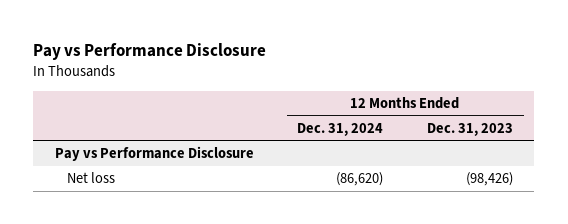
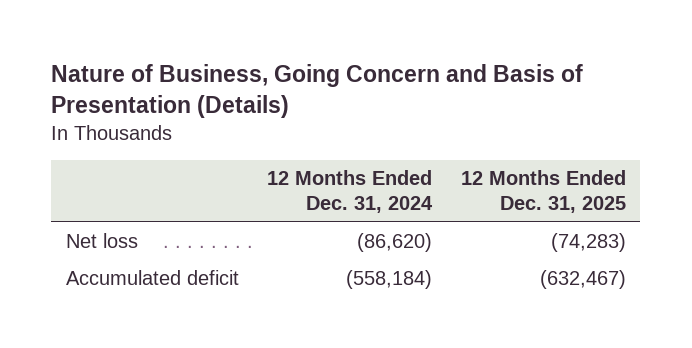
[33,43,267,61] Pay vs Performance Disclosure -> [51,64,584,119] Nature of Business, Going Concern and Basis of Presentation (Details)
[426,122,513,136] Dec. 31, 2023 -> none
none -> [461,170,627,214] 12 Months Ended Dec. 31, 2025
[55,146,255,162] Pay vs Performance Disclosure -> none
none -> [65,270,239,286] Accumulated deficit

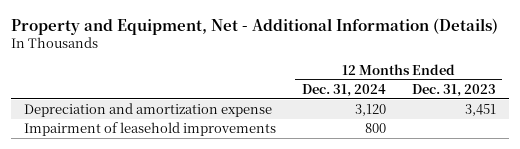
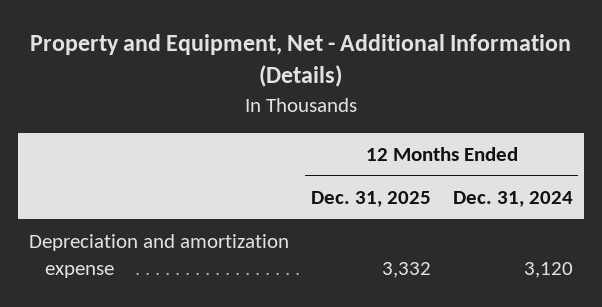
[411,84,496,98] Dec. 31, 2023 -> none
none -> [310,191,431,208] Dec. 31, 2025
[23,122,276,137] Impairment of leasehold improvements -> none

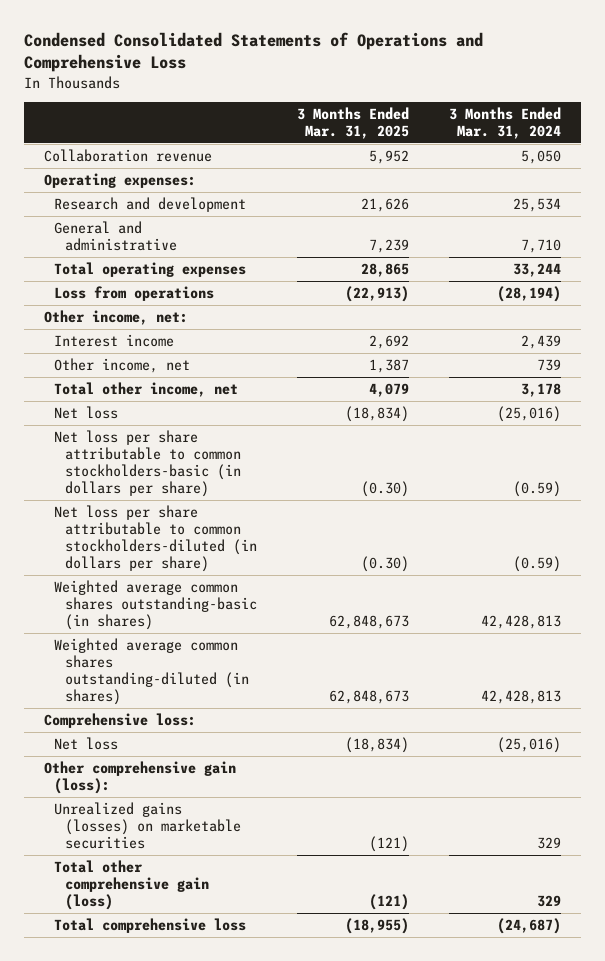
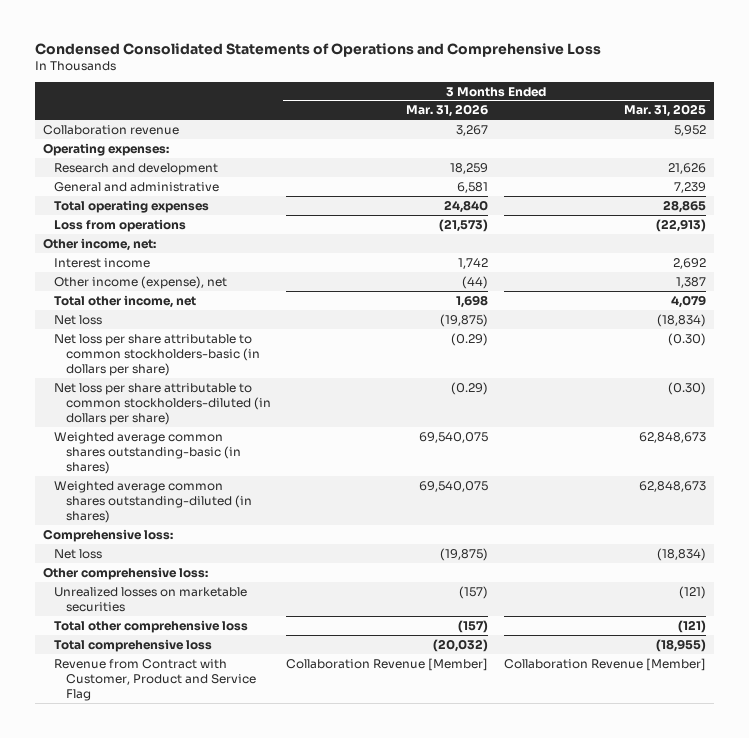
[448,106,561,139] 3 Months Ended Mar. 31, 2024 -> none
none -> [406,104,489,118] Mar. 31, 2026
[54,357,191,373] Other income, net -> [54,275,228,289] Other income (expense), net
[44,760,237,794] Other comprehensive gain (loss): -> [42,566,208,580] Other comprehensive loss:
[54,801,241,850] Unrealized gains (losses) on marketable securities -> [54,586,248,612] Unrealized losses on marketable securities
[54,859,209,911] Total other comprehensive gain (loss) -> [54,619,249,633] Total other comprehensive loss
none -> [54,658,256,702] Revenue from Contract with Customer, Product and Service Flag

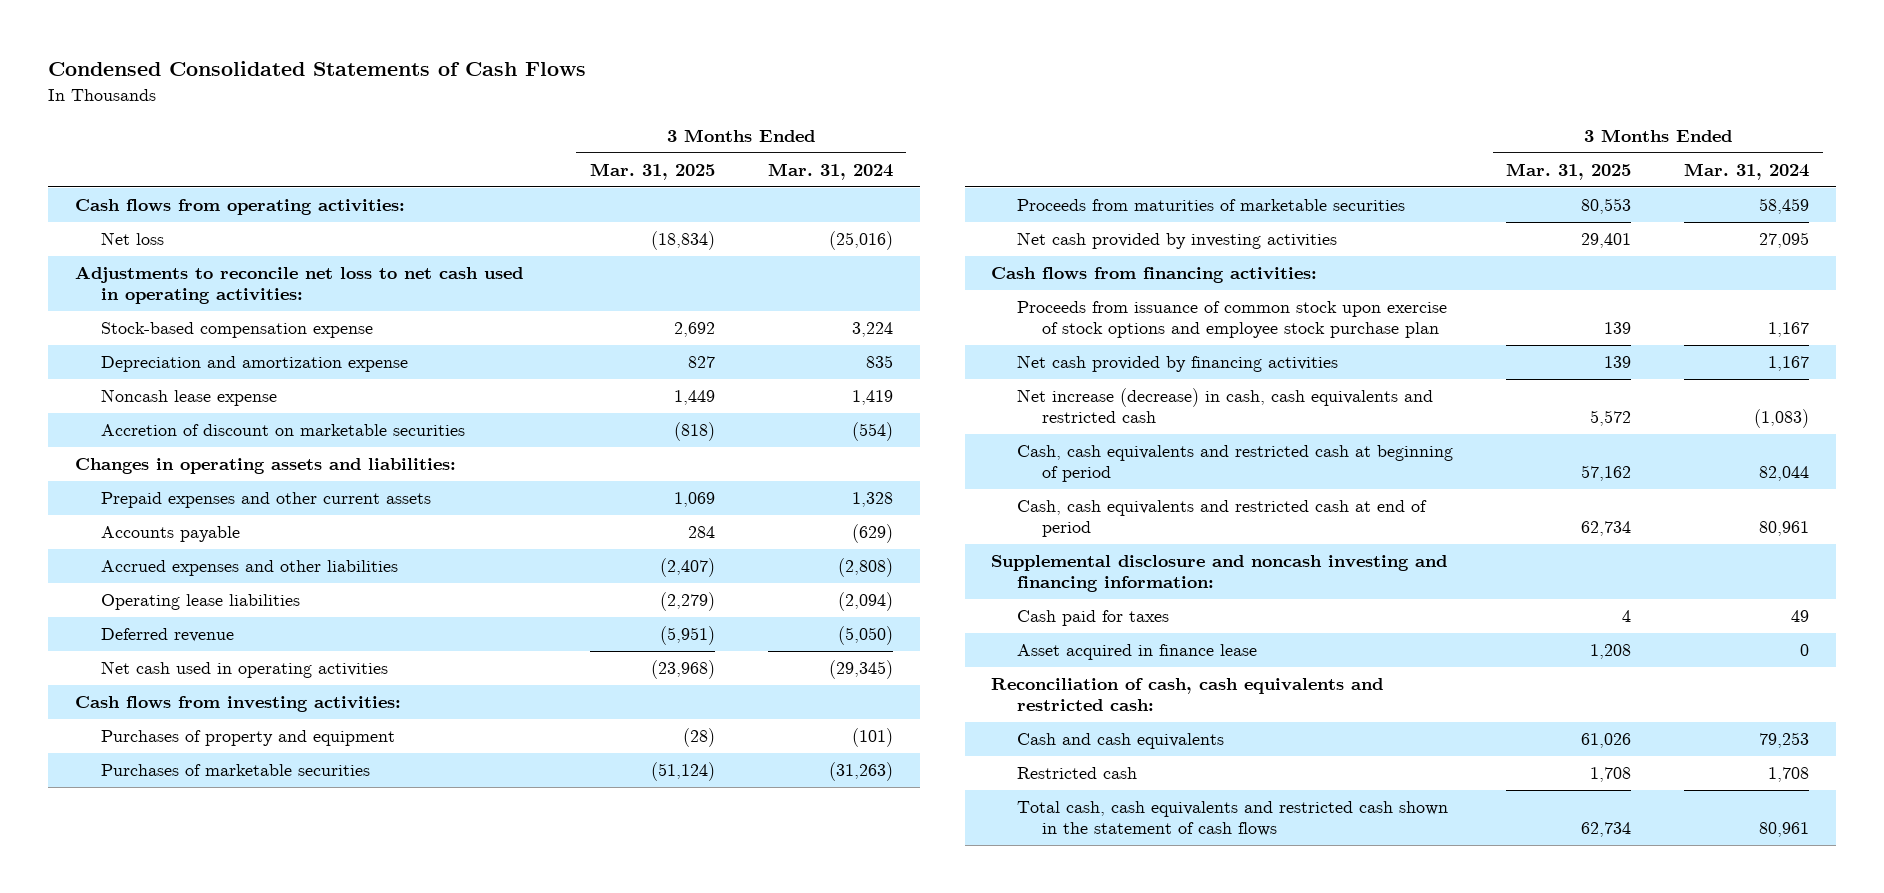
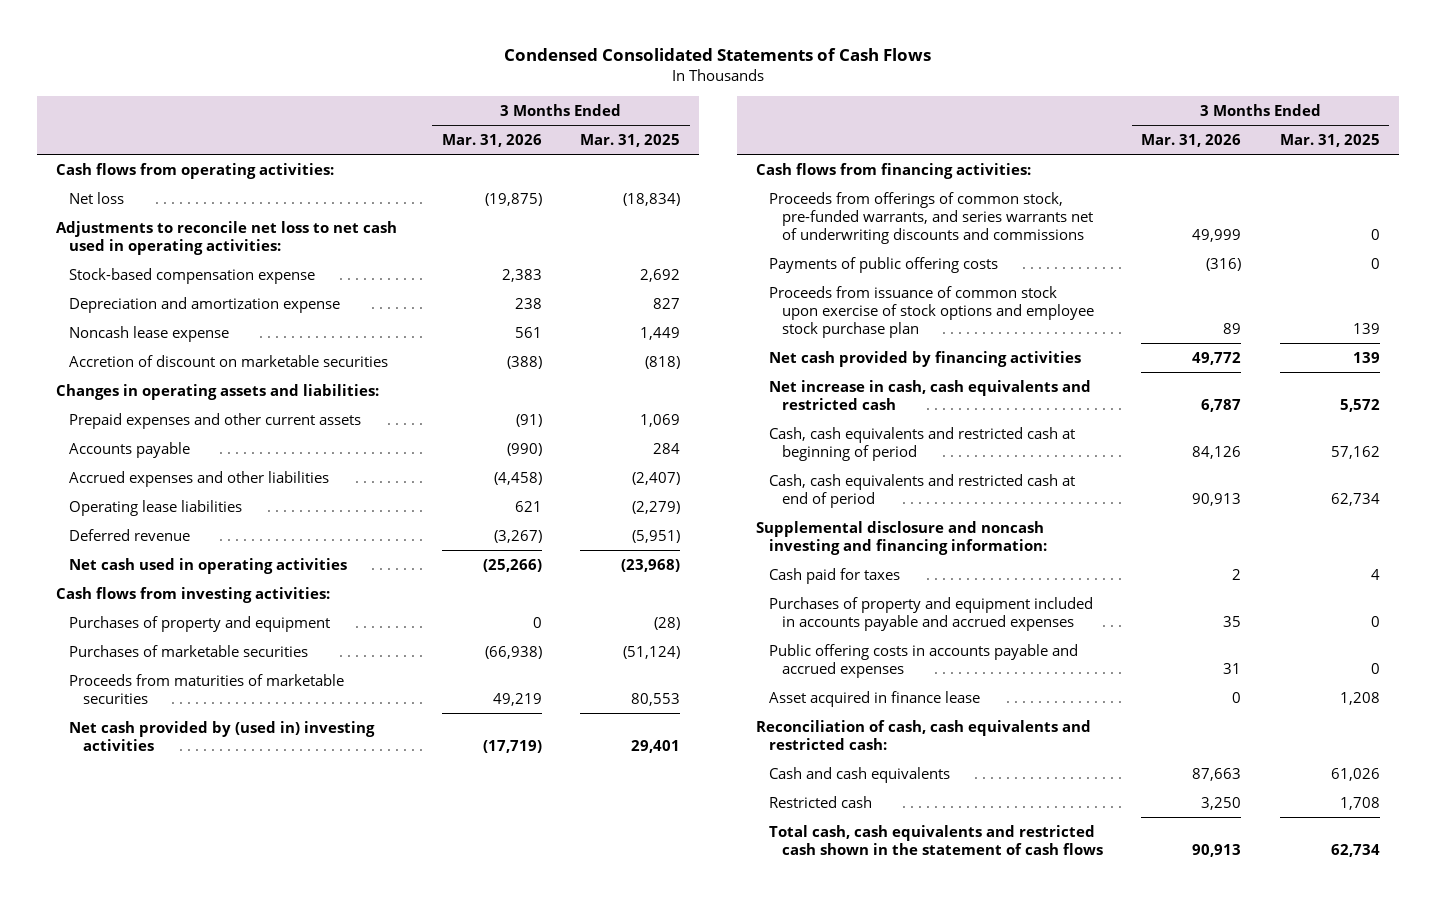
[767,162,893,180] Mar. 31, 2024 -> none
none -> [441,133,542,147] Mar. 31, 2026
[1016,232,1337,250] Net cash provided by investing activities -> [69,720,376,752] Net cash provided by (used in) investing activities
none -> [768,191,1094,245] Proceeds from offerings of common stock, pre-funded warrants, and series warrants net of underwriting discounts and commissions
none -> [768,256,998,273] Payments of public offering costs
[1016,388,1433,424] Net increase (decrease) in cash, cash equivalents and restricted cash -> [768,379,1091,411] Net increase in cash, cash equivalents and restricted cash
none -> [768,596,1093,632] Purchases of property and equipment included in accounts payable and accrued expenses
none -> [768,643,1078,679] Public offering costs in accounts payable and accrued expenses

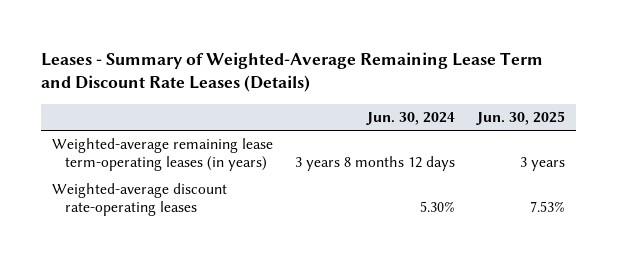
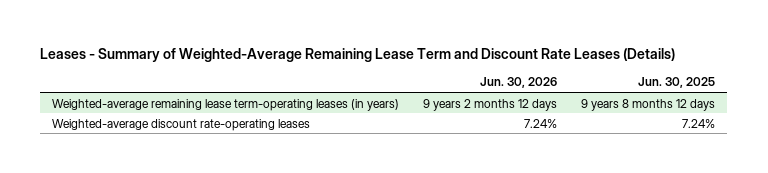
[366,111,456,125] Jun. 30, 2024 -> none
none -> [480,77,558,89] Jun. 30, 2026
[520,157,566,172] 3 years -> [581,98,716,111] 9 years 8 months 12 days
[530,201,566,213] 7.53% -> [682,118,716,128] 7.24%

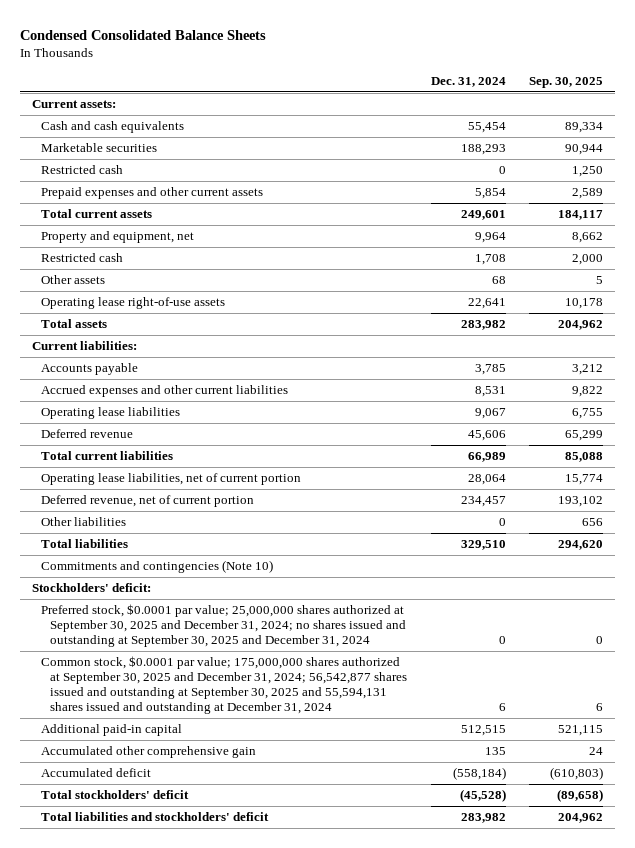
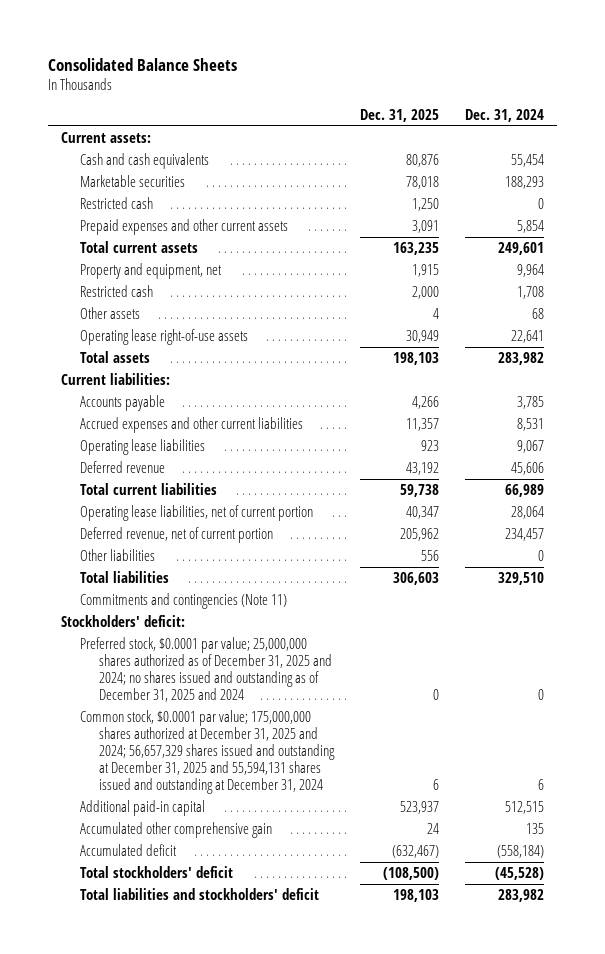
[20,30,267,41] Condensed Consolidated Balance Sheets -> [48,57,238,71] Consolidated Balance Sheets
[529,77,604,89] Sep. 30, 2025 -> none
none -> [360,109,440,123] Dec. 31, 2025
[41,560,274,574] Commitments and contingencies (Note 10) -> [80,592,288,609] Commitments and contingencies (Note 11)
[41,604,407,648] Preferred stock, $0.0001 par value; 25,000,000 shares authorized at September 30, 2025 and December 31, 2024; no shares issued and outstanding at September 30, 2025 and December 31, 2024 -> [80,636,333,703] Preferred stock, $0.0001 par value; 25,000,000 shares authorized as of December 31, 2025 and 2024; no shares issued and outstanding as of December 31, 2025 and 2024
[41,656,408,715] Common stock, $0.0001 par value; 175,000,000 shares authorized at September 30, 2025 and December 31, 2024; 56,542,877 shares issued and outstanding at September 30, 2025 and 55,594,131 shares issued and outstanding at December 31, 2024 -> [80,709,336,795] Common stock, $0.0001 par value; 175,000,000 shares authorized at December 31, 2025 and 2024; 56,657,329 shares issued and outstanding at December 31, 2025 and 55,594,131 shares issued and outstanding at December 31, 2024

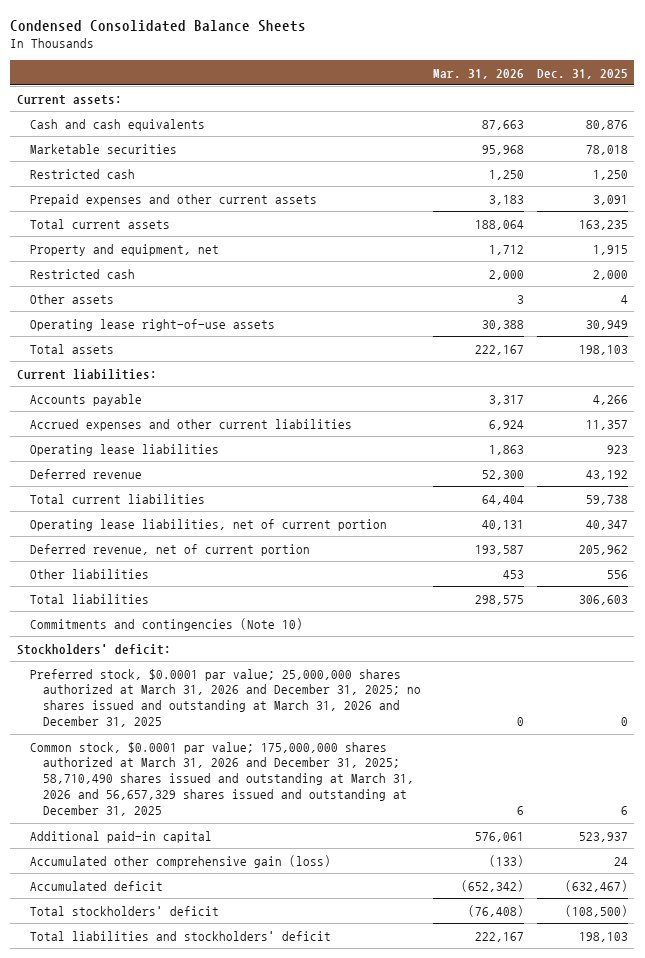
[48,57,238,71] Consolidated Balance Sheets -> [10,20,307,33] Condensed Consolidated Balance Sheets
[465,109,545,123] Dec. 31, 2024 -> none
none -> [433,68,525,79] Mar. 31, 2026
[80,592,288,609] Commitments and contingencies (Note 11) -> [29,617,303,631] Commitments and contingencies (Note 10)
[80,636,333,703] Preferred stock, $0.0001 par value; 25,000,000 shares authorized as of December 31, 2025 and 2024; no shares issued and outstanding as of December 31, 2025 and 2024 -> [29,668,421,728] Preferred stock, $0.0001 par value; 25,000,000 shares authorized at March 31, 2026 and December 31, 2025; no shares issued and outstanding at March 31, 2026 and December 31, 2025
[80,709,336,795] Common stock, $0.0001 par value; 175,000,000 shares authorized at December 31, 2025 and 2024; 56,657,329 shares issued and outstanding at December 31, 2025 and 55,594,131 shares issued and outstanding at December 31, 2024 -> [29,741,414,817] Common stock, $0.0001 par value; 175,000,000 shares authorized at March 31, 2026 and December 31, 2025; 58,710,490 shares issued and outstanding at March 31, 2026 and 56,657,329 shares issued and outstanding at December 31, 2025
[80,821,273,838] Accumulated other comprehensive gain -> [29,854,331,868] Accumulated other comprehensive gain (loss)

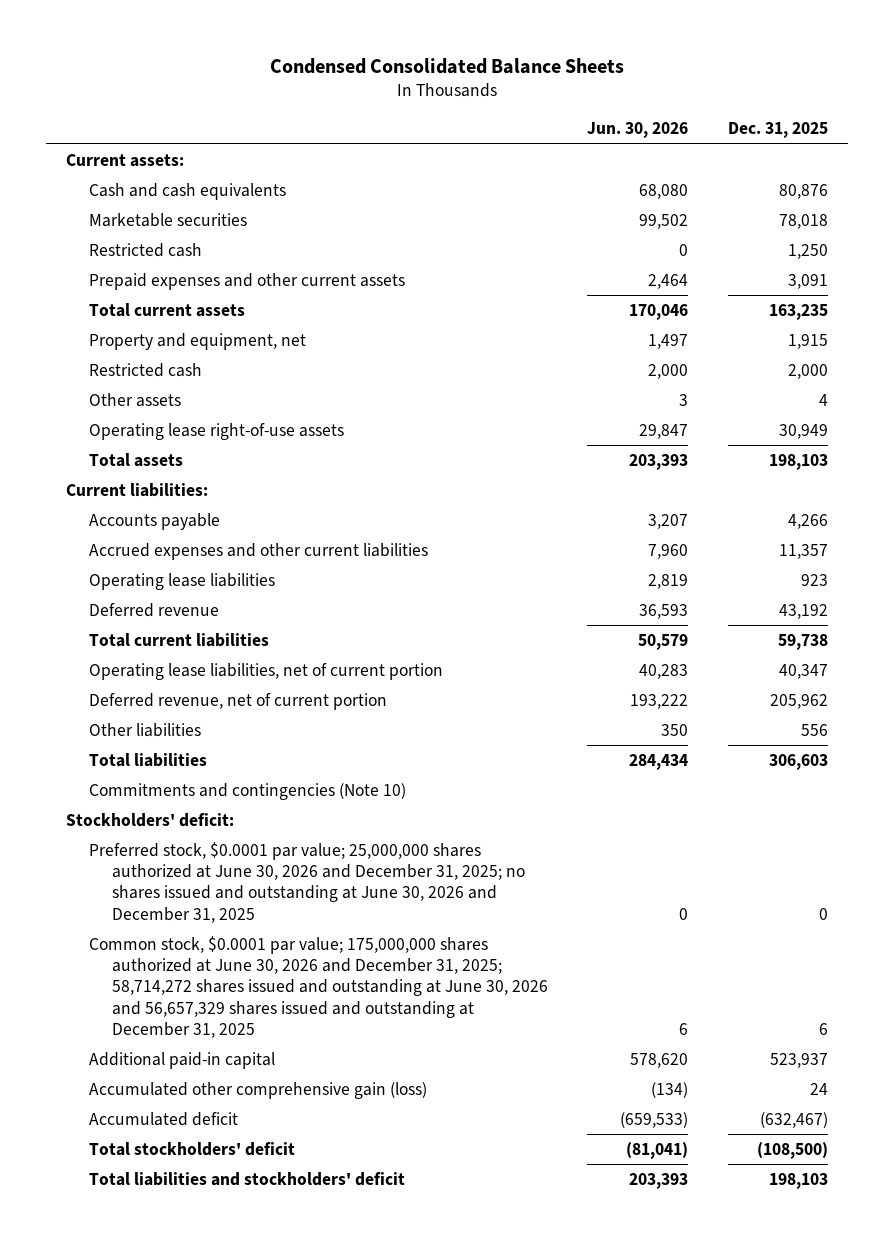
[433,68,525,79] Mar. 31, 2026 -> none
none -> [587,122,689,139] Jun. 30, 2026
[29,668,421,728] Preferred stock, $0.0001 par value; 25,000,000 shares authorized at March 31, 2026 and December 31, 2025; no shares issued and outstanding at March 31, 2026 and December 31, 2025 -> [88,841,525,923] Preferred stock, $0.0001 par value; 25,000,000 shares authorized at June 30, 2026 and December 31, 2025; no shares issued and outstanding at June 30, 2026 and December 31, 2025
[29,741,414,817] Common stock, $0.0001 par value; 175,000,000 shares authorized at March 31, 2026 and December 31, 2025; 58,710,490 shares issued and outstanding at March 31, 2026 and 56,657,329 shares issued and outstanding at December 31, 2025 -> [88,935,548,1038] Common stock, $0.0001 par value; 175,000,000 shares authorized at June 30, 2026 and December 31, 2025; 58,714,272 shares issued and outstanding at June 30, 2026 and 56,657,329 shares issued and outstanding at December 31, 2025

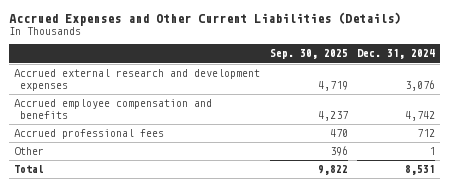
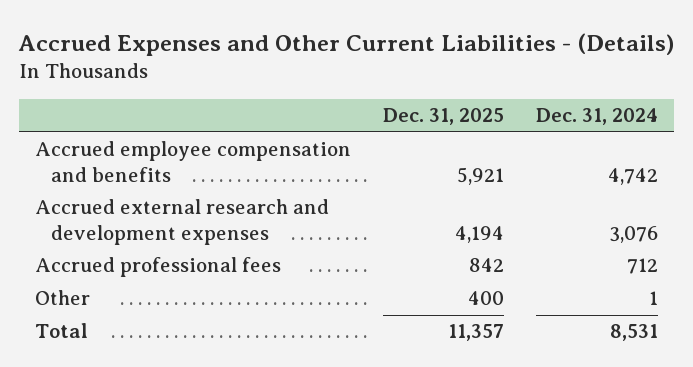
[9,12,402,27] Accrued Expenses and Other Current Liabilities (Details) -> [17,32,674,56] Accrued Expenses and Other Current Liabilities - (Details)
[269,49,348,60] Sep. 30, 2025 -> none
none -> [383,108,505,126] Dec. 31, 2025
[13,69,260,91] Accrued external research and development expenses -> [34,199,329,246] Accrued external research and development expenses

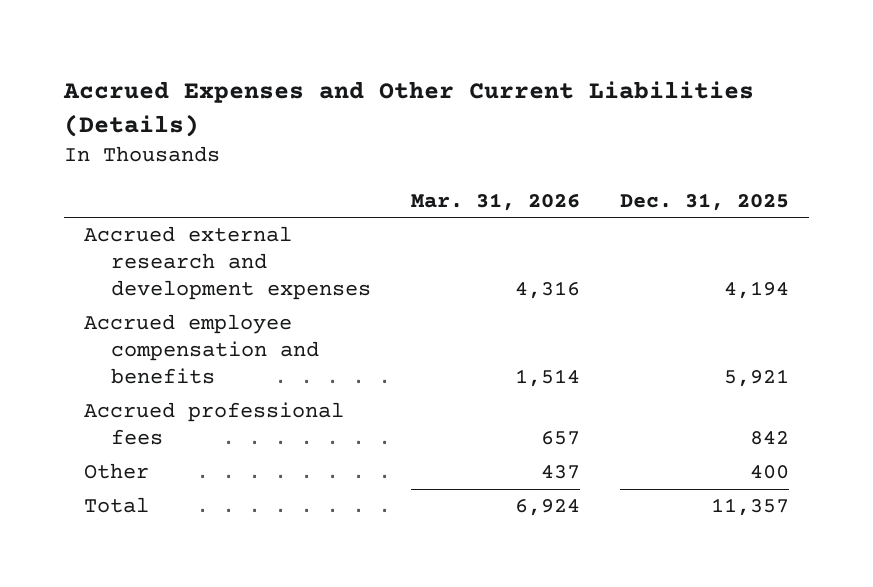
[17,32,674,56] Accrued Expenses and Other Current Liabilities - (Details) -> [63,80,755,137] Accrued Expenses and Other Current Liabilities (Details)
[536,108,659,126] Dec. 31, 2024 -> none
none -> [410,192,580,211] Mar. 31, 2026
[34,141,351,183] Accrued employee compensation and benefits -> [84,314,319,384] Accrued employee compensation and benefits

